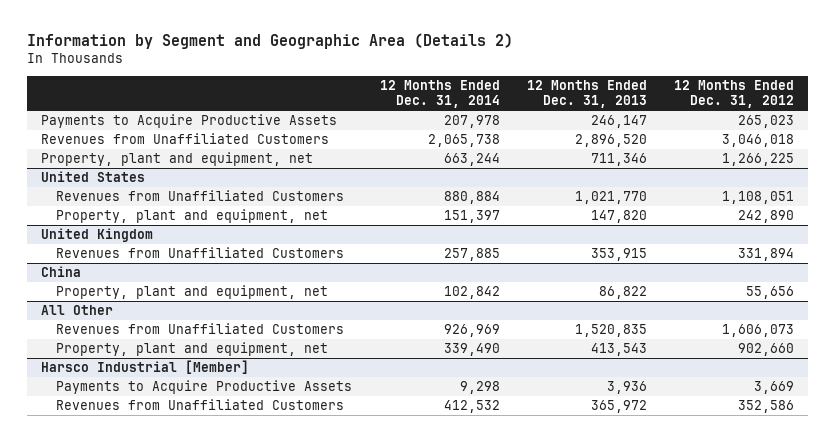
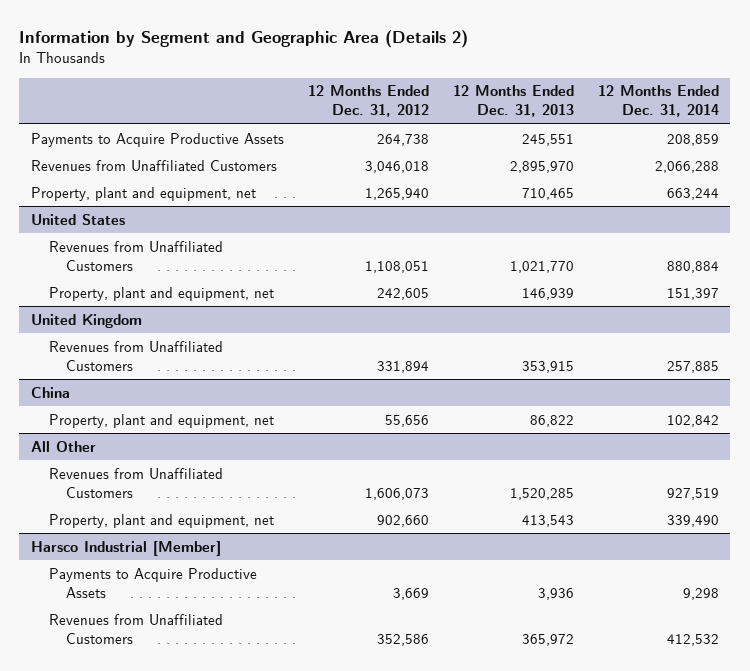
[443,114,500,128] 207,978 -> [666,133,719,146] 208,859
[590,114,647,128] 246,147 -> [521,133,574,146] 245,551
[737,114,794,128] 265,023 -> [377,133,430,146] 264,738
[427,133,500,147] 2,065,738 -> [654,160,719,173] 2,066,288
[574,133,647,147] 2,896,520 -> [509,160,574,173] 2,895,970
[590,152,647,166] 711,346 -> [521,187,574,200] 710,465
[721,152,794,166] 1,266,225 -> [365,187,430,200] 1,265,940
[590,209,647,223] 147,820 -> [521,287,574,300] 146,939
[737,209,794,223] 242,890 -> [377,287,430,300] 242,605
[443,323,500,337] 926,969 -> [666,487,719,500] 927,519
[574,323,647,337] 1,520,835 -> [509,487,574,500] 1,520,285

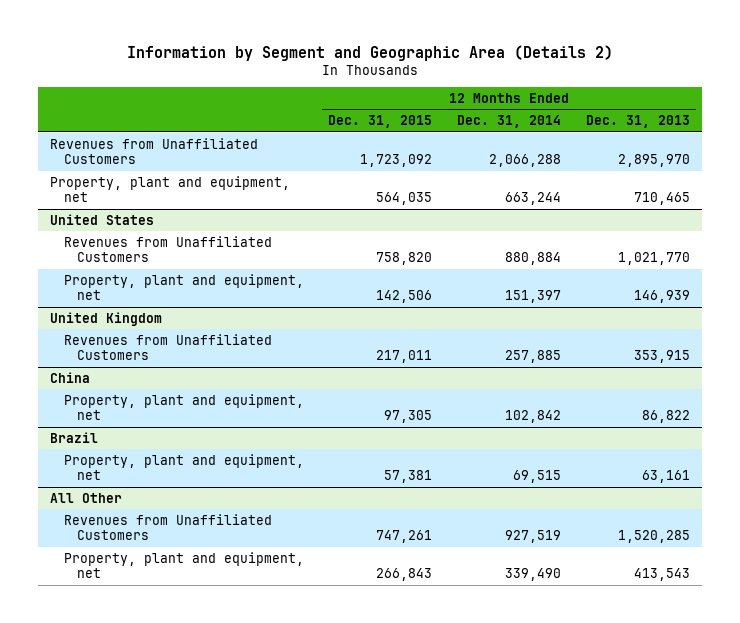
[308,85,430,118] 12 Months Ended Dec. 31, 2012 -> none
none -> [328,115,433,129] Dec. 31, 2015
[31,132,285,147] Payments to Acquire Productive Assets -> none
none -> [50,431,99,443] Brazil
none -> [63,453,304,481] Property, plant and equipment, net
[31,540,222,556] Harsco Industrial [Member] -> none
[48,567,257,598] Payments to Acquire Productive Assets -> none
[48,613,223,644] Revenues from Unaffiliated Customers -> none

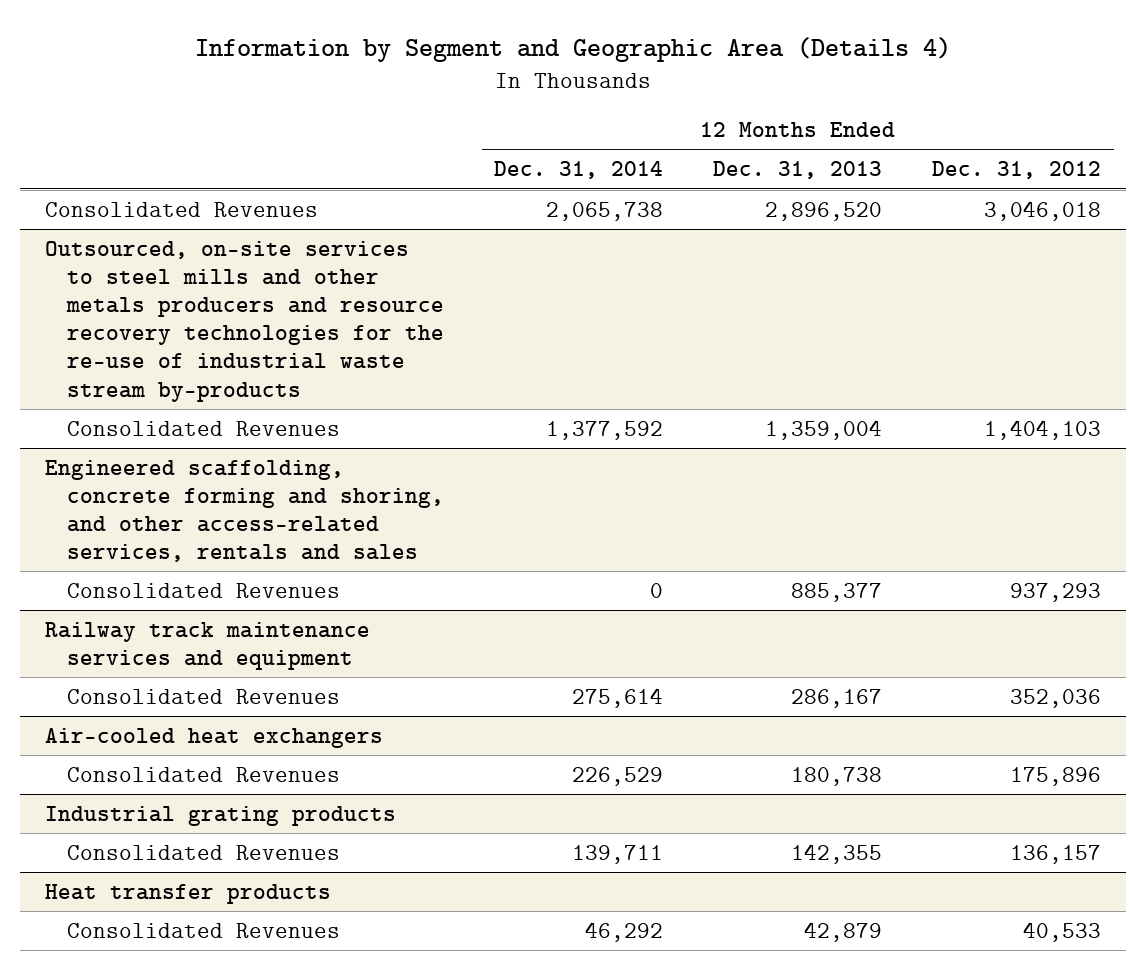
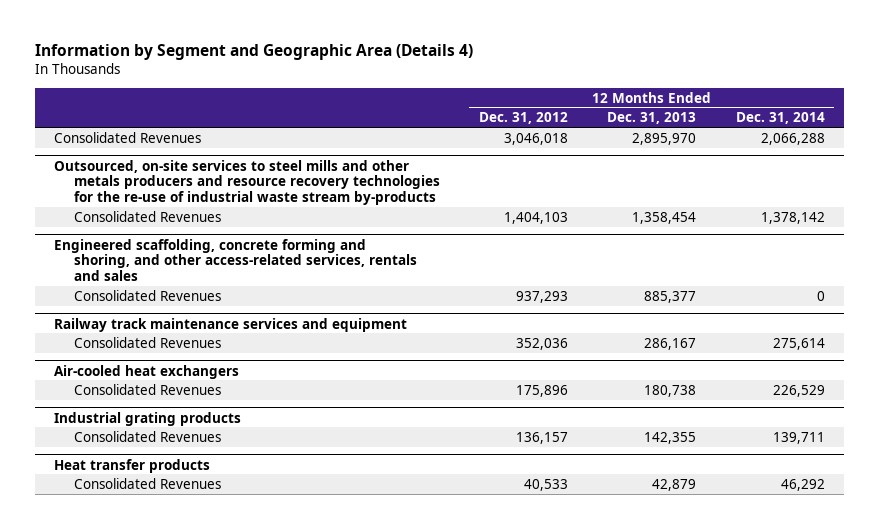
[546,201,664,221] 2,065,738 -> [760,132,825,145] 2,066,288
[765,201,883,221] 2,896,520 -> [632,132,697,145] 2,895,970
[546,420,664,440] 1,377,592 -> [760,211,825,224] 1,378,142
[765,419,883,440] 1,359,004 -> [632,211,697,224] 1,358,454

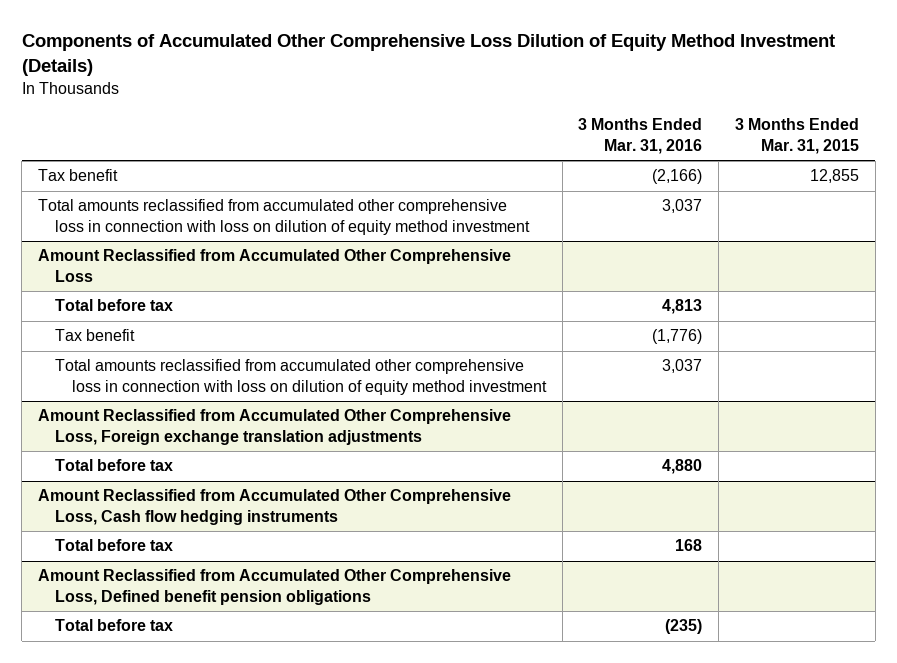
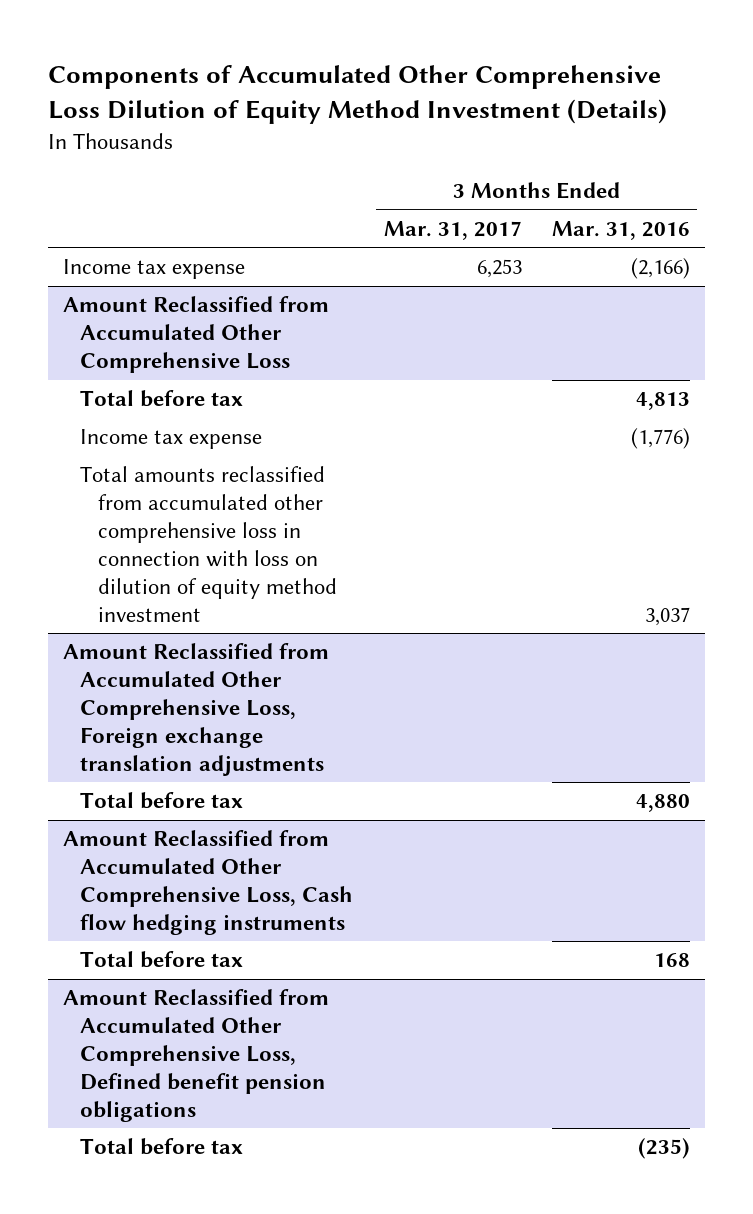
[734,118,859,154] 3 Months Ended Mar. 31, 2015 -> none
none -> [383,220,522,240] Mar. 31, 2017
[38,199,531,235] Total amounts reclassified from accumulated other comprehensive loss in connection with loss on dilution of equity method investment -> none
[38,169,119,182] Tax benefit -> [62,259,245,280] Income tax expense
[55,329,136,342] Tax benefit -> [80,429,263,450] Income tax expense

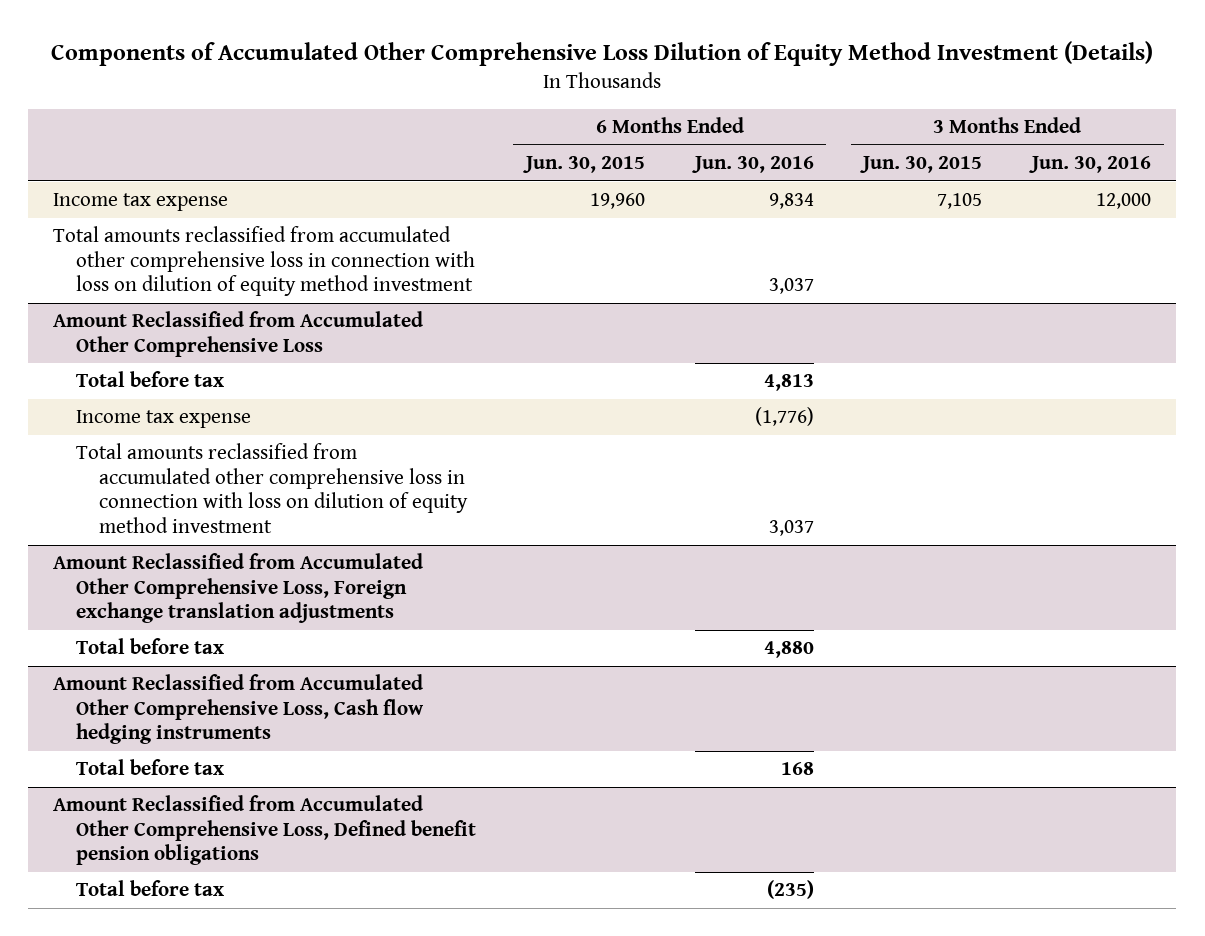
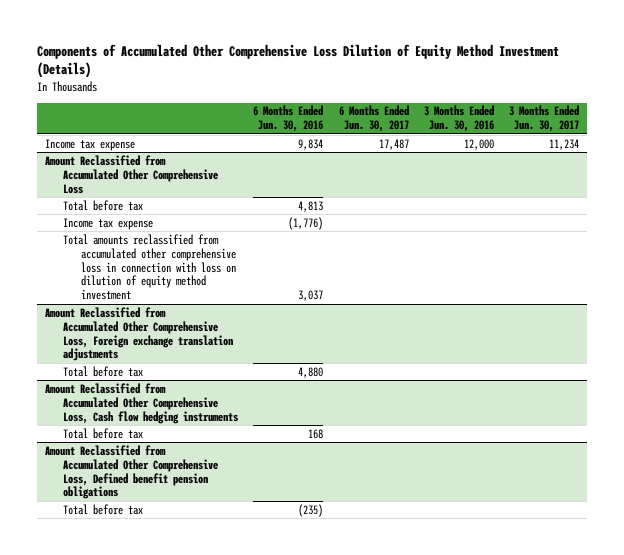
[522,156,645,174] Jun. 30, 2015 -> none
[860,156,983,174] Jun. 30, 2015 -> none
none -> [338,105,409,133] 6 Months Ended Jun. 30, 2017
none -> [509,105,580,133] 3 Months Ended Jun. 30, 2017
[53,226,476,297] Total amounts reclassified from accumulated other comprehensive loss in connection with loss on dilution of equity method investment -> none

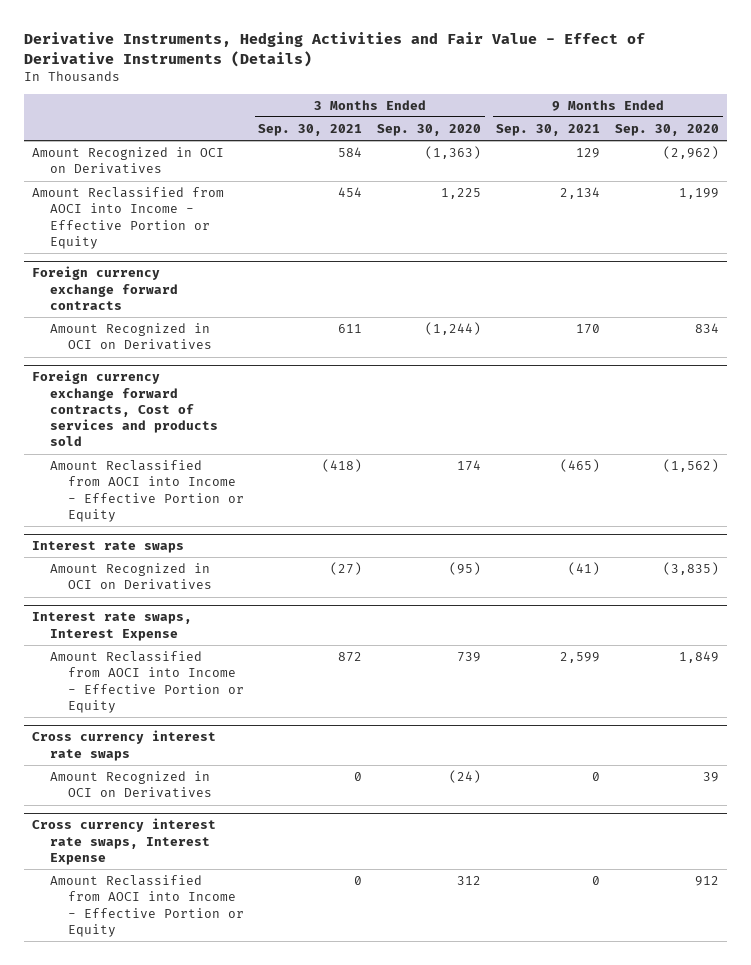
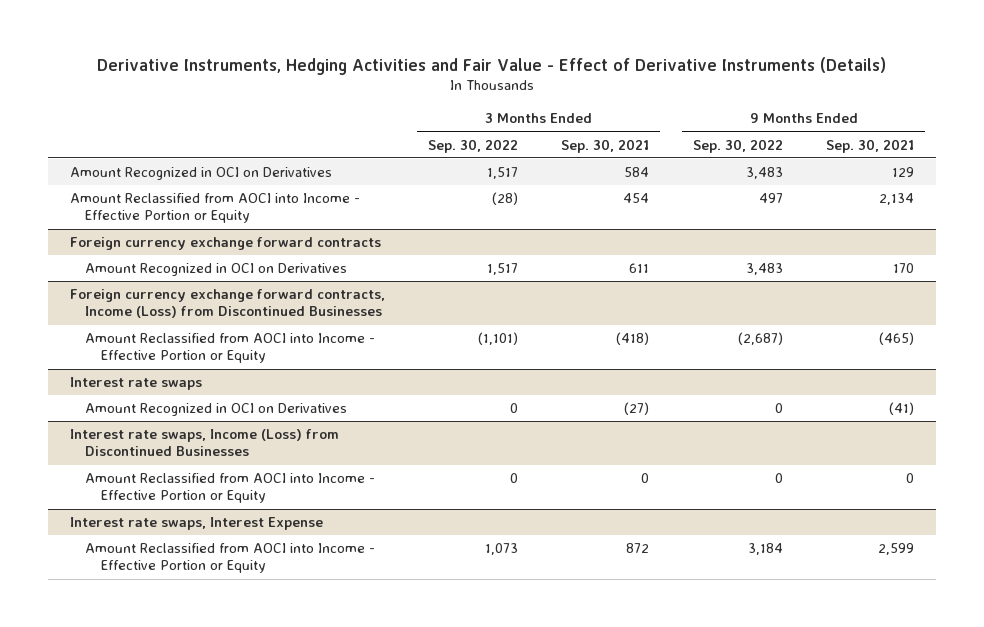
[377,124,482,137] Sep. 30, 2020 -> none
[615,124,720,137] Sep. 30, 2020 -> none
none -> [428,138,519,153] Sep. 30, 2022
none -> [692,138,783,153] Sep. 30, 2022
[31,370,218,447] Foreign currency exchange forward contracts, Cost of services and products sold -> none
none -> [69,289,385,319] Foreign currency exchange forward contracts, Income (Loss) from Discontinued Businesses
none -> [69,429,339,457] Interest rate swaps, Income (Loss) from Discontinued Businesses
none -> [85,473,376,504] Amount Reclassified from AOCI into Income - Effective Portion or Equity
[31,730,216,761] Cross currency interest rate swaps -> none
[49,771,212,799] Amount Recognized in OCI on Derivatives -> none
[31,818,216,865] Cross currency interest rate swaps, Interest Expense -> none
[49,875,244,937] Amount Reclassified from AOCI into Income - Effective Portion or Equity -> none

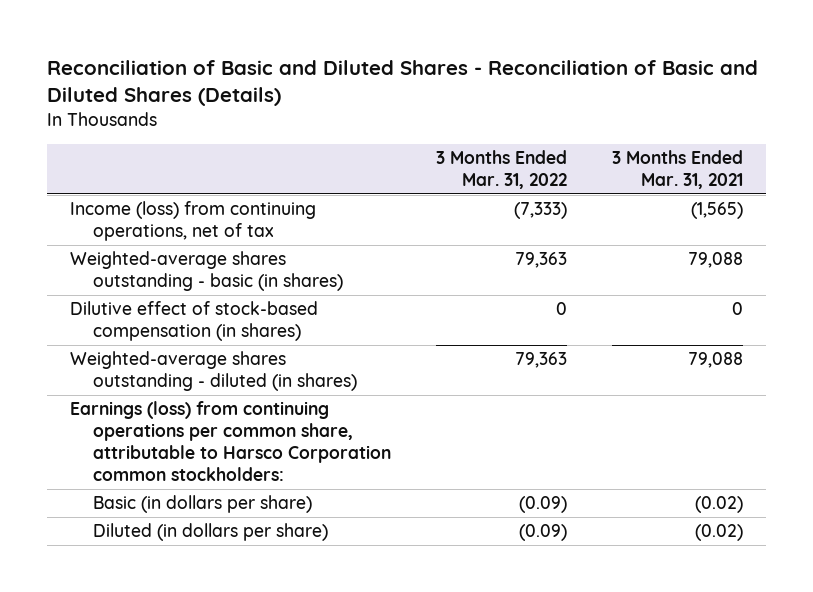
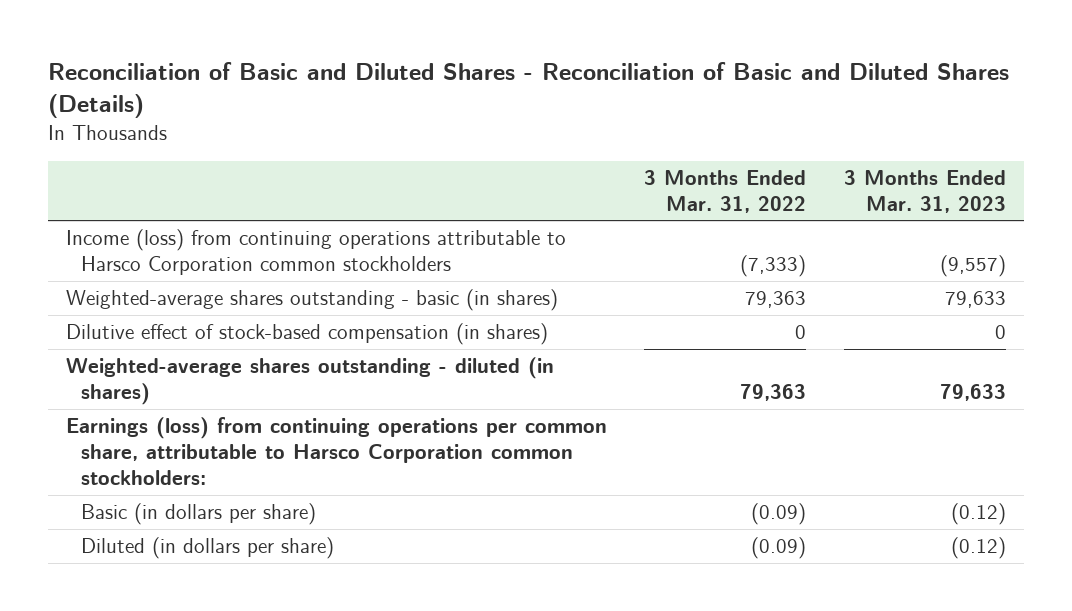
[612,149,744,189] 3 Months Ended Mar. 31, 2021 -> none
none -> [843,169,1006,213] 3 Months Ended Mar. 31, 2023
[69,201,316,242] Income (loss) from continuing operations, net of tax -> [66,229,567,276] Income (loss) from continuing operations attributable to Harsco Corporation common stockholders

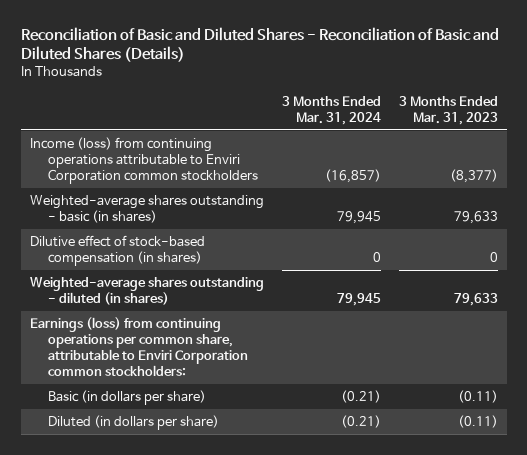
[644,169,807,213] 3 Months Ended Mar. 31, 2022 -> none
none -> [281,95,381,125] 3 Months Ended Mar. 31, 2024
[66,229,567,276] Income (loss) from continuing operations attributable to Harsco Corporation common stockholders -> [29,137,258,184] Income (loss) from continuing operations attributable to Enviri Corporation common stockholders
[939,255,1006,278] (9,557) -> [449,168,498,183] (8,377)
[66,417,608,486] Earnings (loss) from continuing operations per common share, attributable to Harsco Corporation common stockholders: -> [29,317,248,376] Earnings (loss) from continuing operations per common share, attributable to Enviri Corporation common stockholders:
[950,503,1006,526] (0.12) -> [457,390,498,404] (0.11)
[950,537,1006,560] (0.12) -> [457,415,498,429] (0.11)

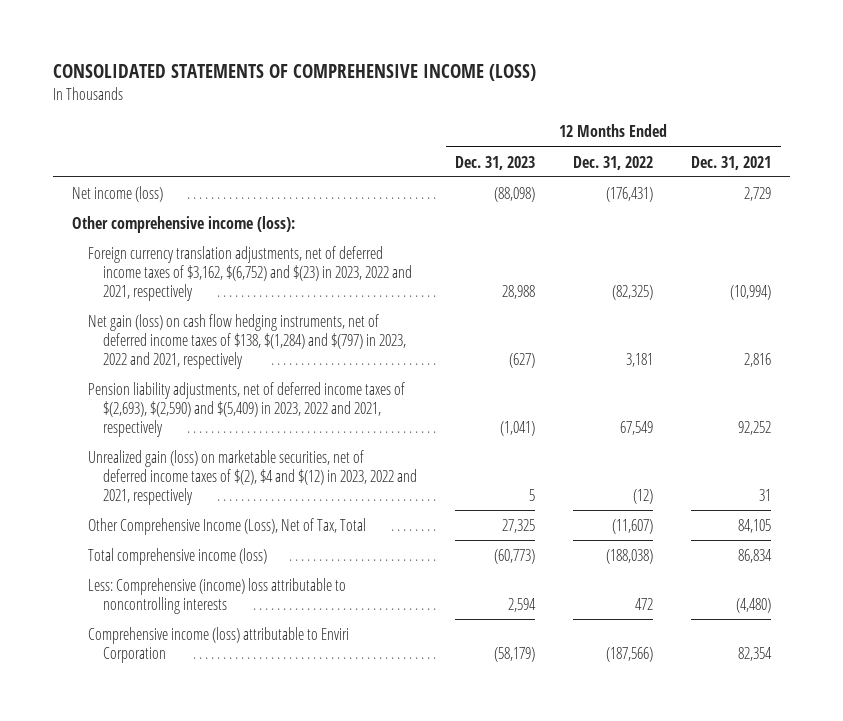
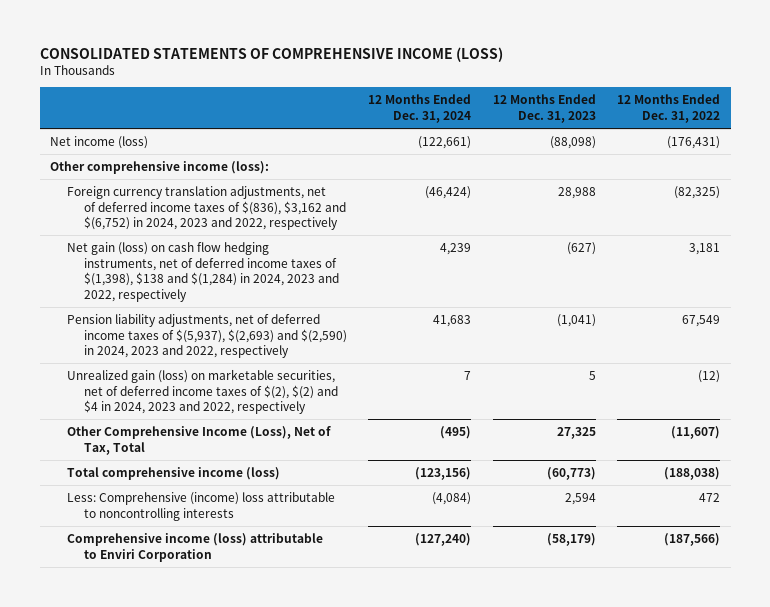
[691,155,772,170] Dec. 31, 2021 -> none
none -> [368,94,472,123] 12 Months Ended Dec. 31, 2024
[87,245,413,301] Foreign currency translation adjustments, net of deferred income taxes of $3,162, $(6,752) and $(23) in 2023, 2022 and 2021, respectively -> [67,186,347,231] Foreign currency translation adjustments, net of deferred income taxes of $(836), $3,162 and $(6,752) in 2024, 2023 and 2022, respectively
[87,313,407,369] Net gain (loss) on cash flow hedging instruments, net of deferred income taxes of $138, $(1,284) and $(797) in 2023, 2022 and 2021, respectively -> [67,242,340,302] Net gain (loss) on cash flow hedging instruments, net of deferred income taxes of $(1,398), $138 and $(1,284) in 2024, 2023 and 2022, respectively
[87,381,405,437] Pension liability adjustments, net of deferred income taxes of $(2,693), $(2,590) and $(5,409) in 2023, 2022 and 2021, respectively -> [67,314,348,359] Pension liability adjustments, net of deferred income taxes of $(5,937), $(2,693) and $(2,590) in 2024, 2023 and 2022, respectively
[87,449,418,505] Unrealized gain (loss) on marketable securities, net of deferred income taxes of $(2), $4 and $(12) in 2023, 2022 and 2021, respectively -> [67,369,339,415] Unrealized gain (loss) on marketable securities, net of deferred income taxes of $(2), $(2) and $4 in 2024, 2023 and 2022, respectively

